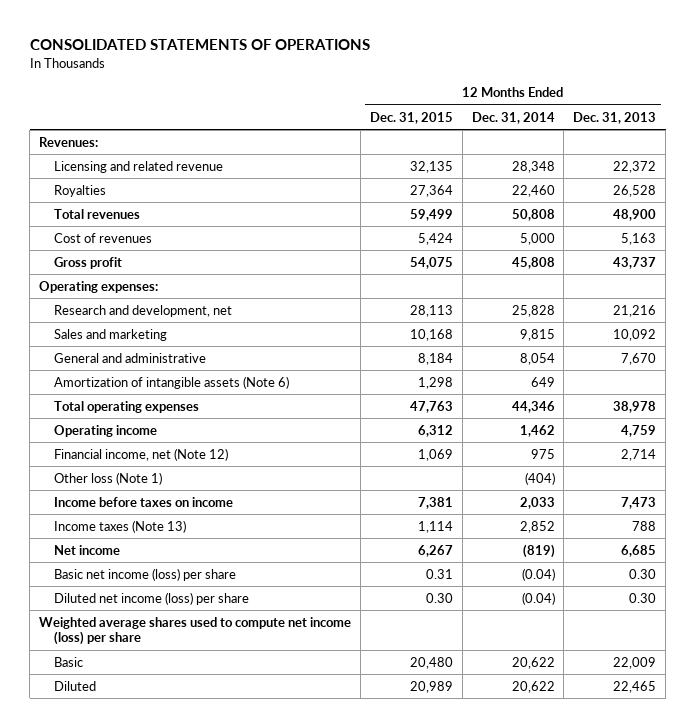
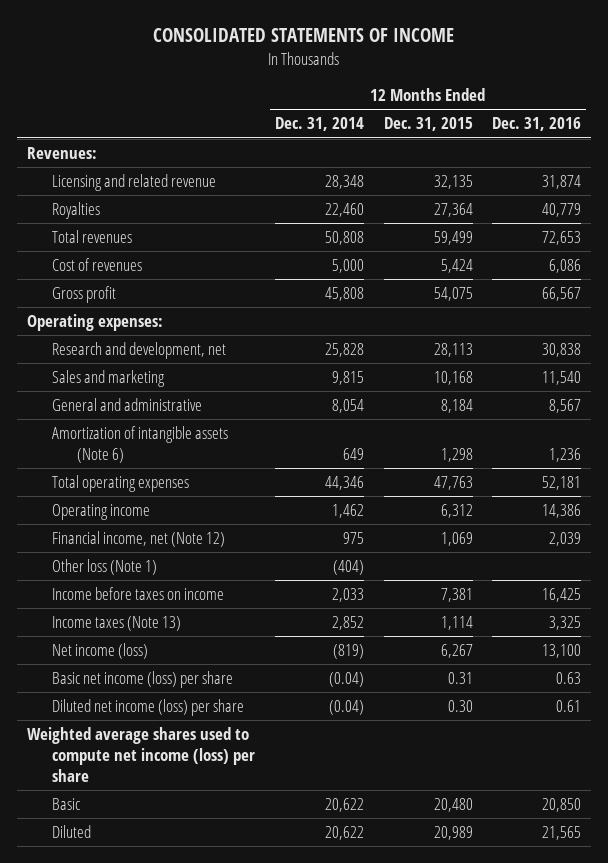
[29,39,370,51] CONSOLIDATED STATEMENTS OF OPERATIONS -> [153,28,455,43] CONSOLIDATED STATEMENTS OF INCOME
[573,111,657,124] Dec. 31, 2013 -> none
none -> [492,117,582,132] Dec. 31, 2016
[53,544,120,555] Net income -> [51,642,148,659] Net income (loss)

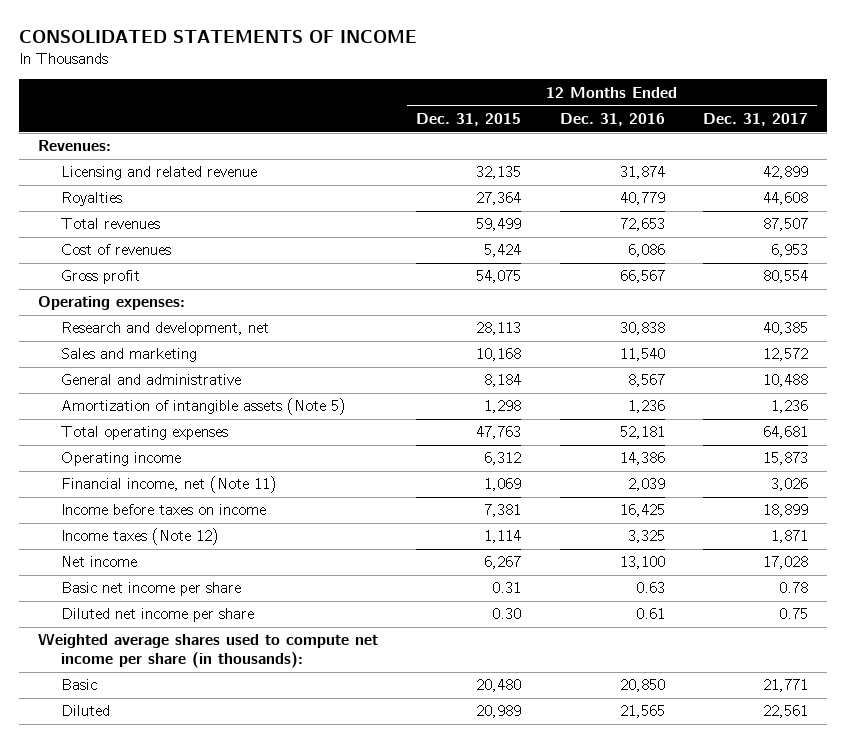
[274,117,364,132] Dec. 31, 2014 -> none
none -> [702,112,808,126] Dec. 31, 2017
[51,425,228,463] Amortization of intangible assets (Note 6) -> [61,398,347,416] Amortization of intangible assets (Note 5)
[51,558,157,575] Other loss (Note 1) -> none
[51,530,225,547] Financial income, net (Note 12) -> [61,476,278,494] Financial income, net (Note 11)
[51,615,181,631] Income taxes (Note 13) -> [61,528,220,546] Income taxes (Note 12)
[51,642,148,659] Net income (loss) -> [61,556,138,568] Net income
[51,670,233,688] Basic net income (loss) per share -> [61,582,242,597] Basic net income per share
[51,698,244,716] Diluted net income (loss) per share -> [61,608,255,623] Diluted net income per share
[26,726,255,782] Weighted average shares used to compute net income (loss) per share -> [38,633,379,669] Weighted average shares used to compute net income per share (in thousands):

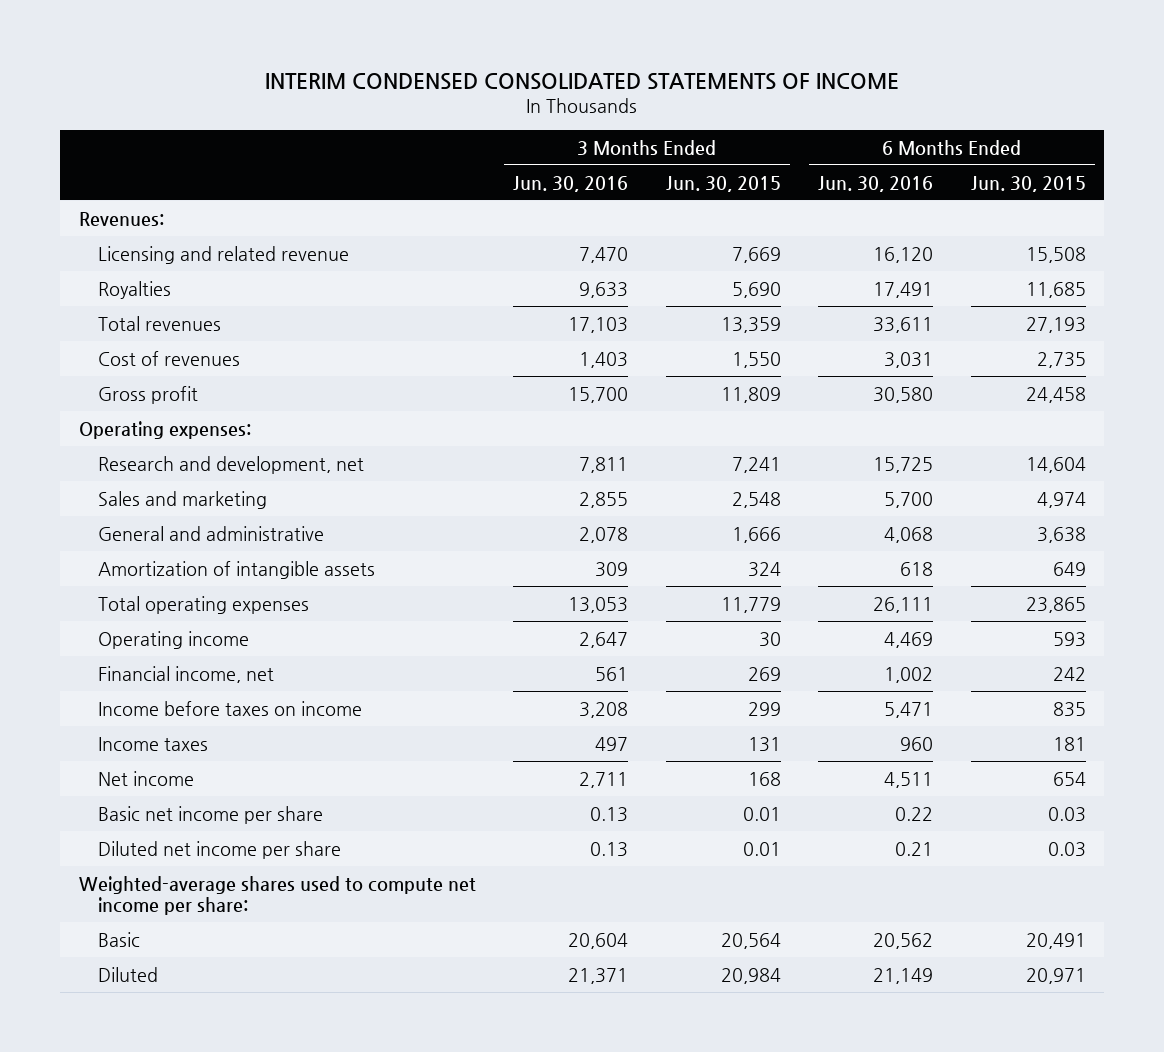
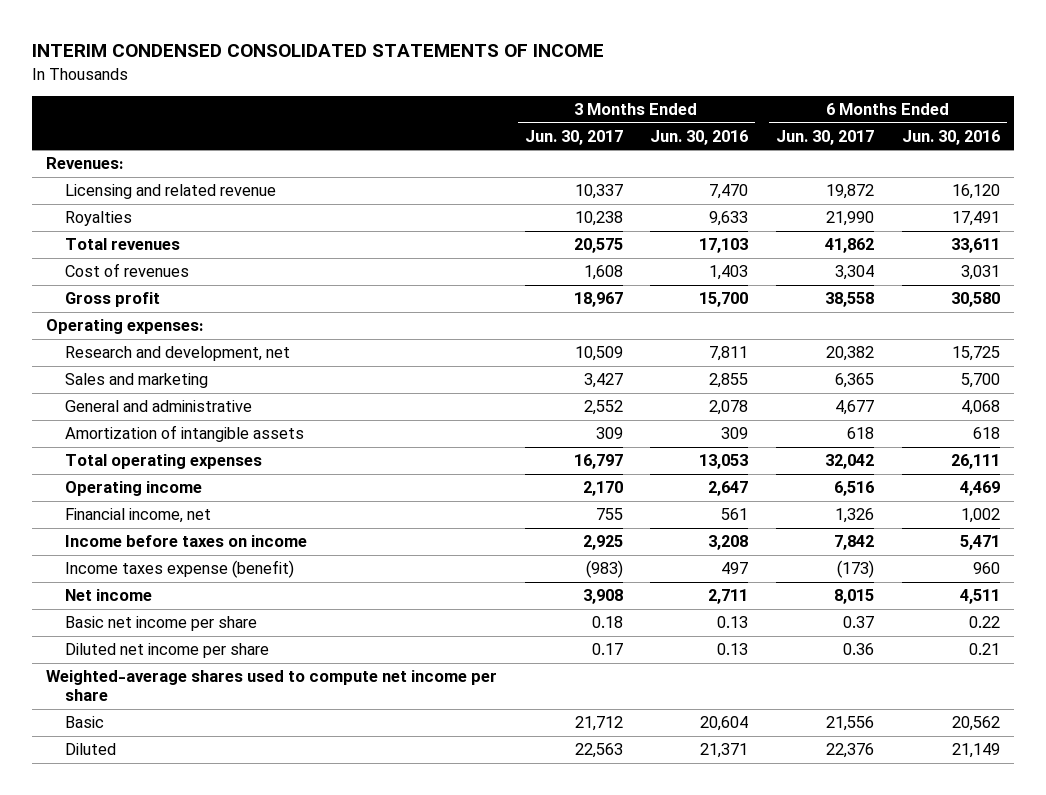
[665,175,781,192] Jun. 30, 2015 -> none
[970,175,1086,192] Jun. 30, 2015 -> none
none -> [524,129,623,145] Jun. 30, 2017
none -> [776,129,875,145] Jun. 30, 2017
[98,736,209,751] Income taxes -> [64,560,294,579] Income taxes expense (benefit)
[78,875,476,916] Weighted-average shares used to compute net income per share: -> [45,670,497,702] Weighted-average shares used to compute net income per share

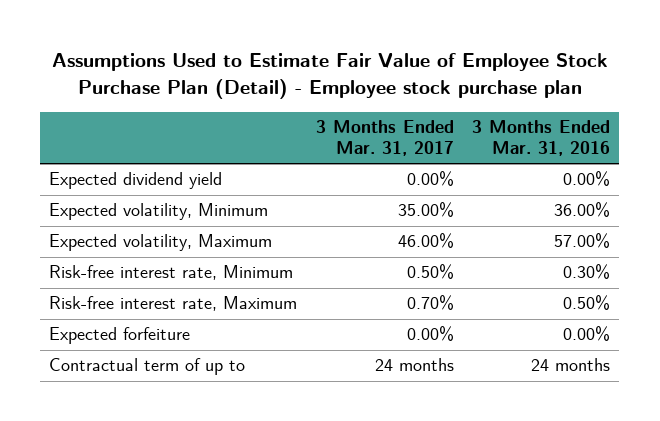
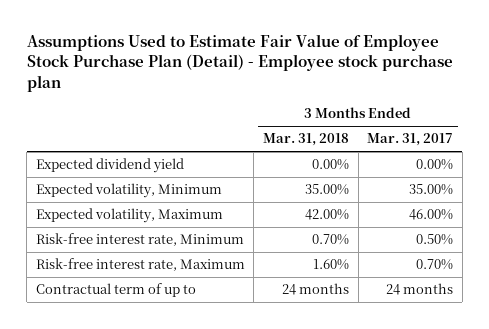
[472,120,611,157] 3 Months Ended Mar. 31, 2016 -> none
none -> [263,133,350,147] Mar. 31, 2018
[49,327,191,345] Expected forfeiture -> none

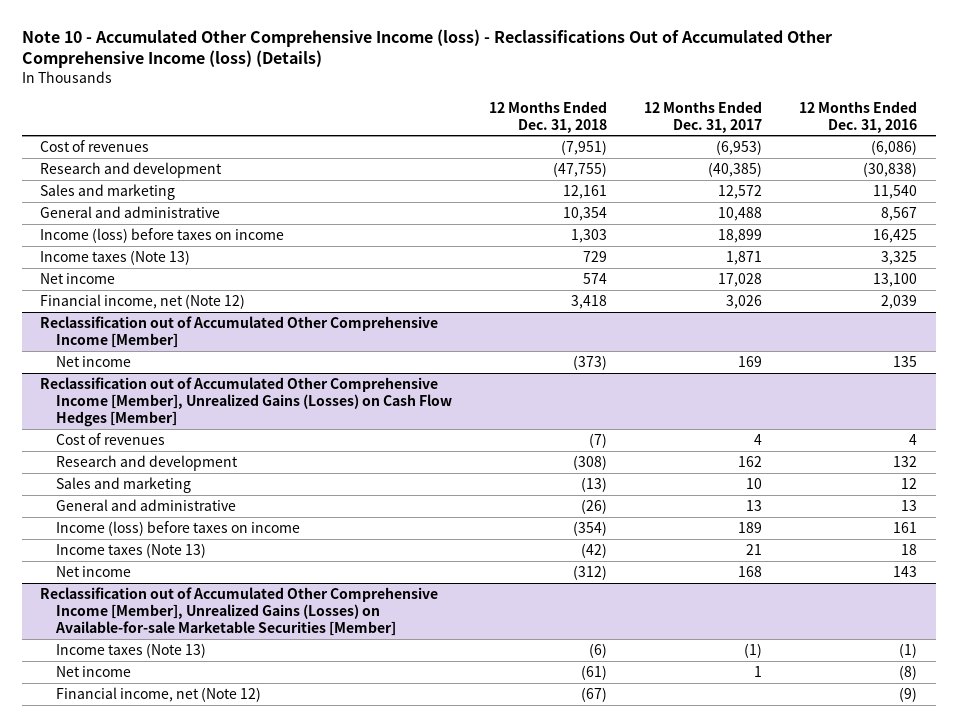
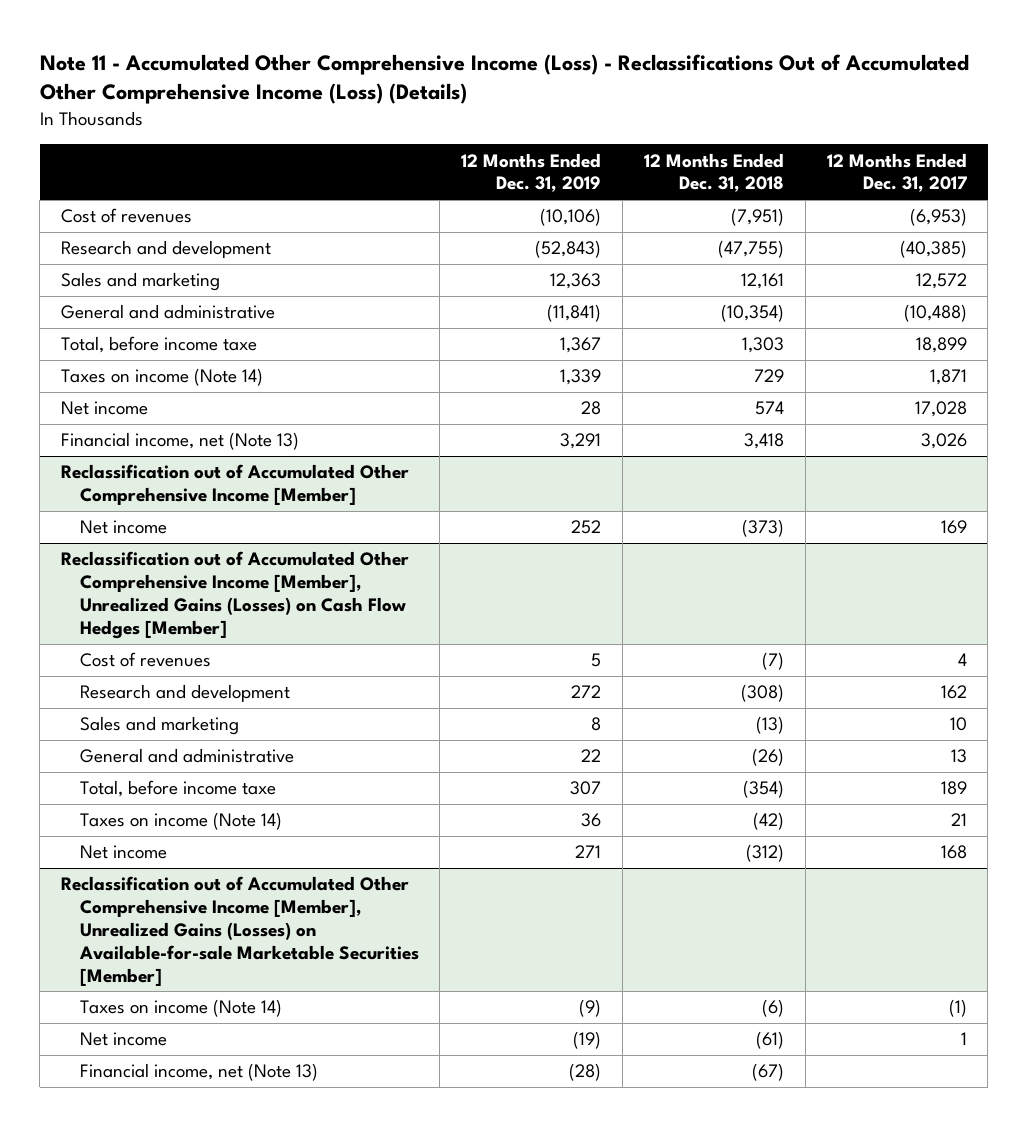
[21,29,832,69] Note 10 - Accumulated Other Comprehensive Income (loss) - Reclassifications Out of Accumulated Other Comprehensive Income (loss) (Details) -> [39,53,969,105] Note 11 - Accumulated Other Comprehensive Income (Loss) - Reclassifications Out of Accumulated Other Comprehensive Income (Loss) (Details)
[799,100,918,133] 12 Months Ended Dec. 31, 2016 -> none
none -> [461,152,602,193] 12 Months Ended Dec. 31, 2019
[562,206,607,221] 10,354 -> [720,304,784,323] (10,354)
[717,206,762,221] 10,488 -> [903,304,967,323] (10,488)
[40,227,285,243] Income (loss) before taxes on income -> [61,336,258,354] Total, before income taxe
[40,249,191,265] Income taxes (Note 13) -> [61,368,264,387] Taxes on income (Note 14)
[40,293,246,309] Financial income, net (Note 12) -> [61,432,300,451] Financial income, net (Note 13)
[55,520,300,536] Income (loss) before taxes on income -> [79,780,276,798] Total, before income taxe
[55,542,206,558] Income taxes (Note 13) -> [79,812,282,831] Taxes on income (Note 14)
[55,642,206,658] Income taxes (Note 13) -> [79,999,282,1018] Taxes on income (Note 14)
[55,686,261,702] Financial income, net (Note 12) -> [79,1063,318,1082] Financial income, net (Note 13)

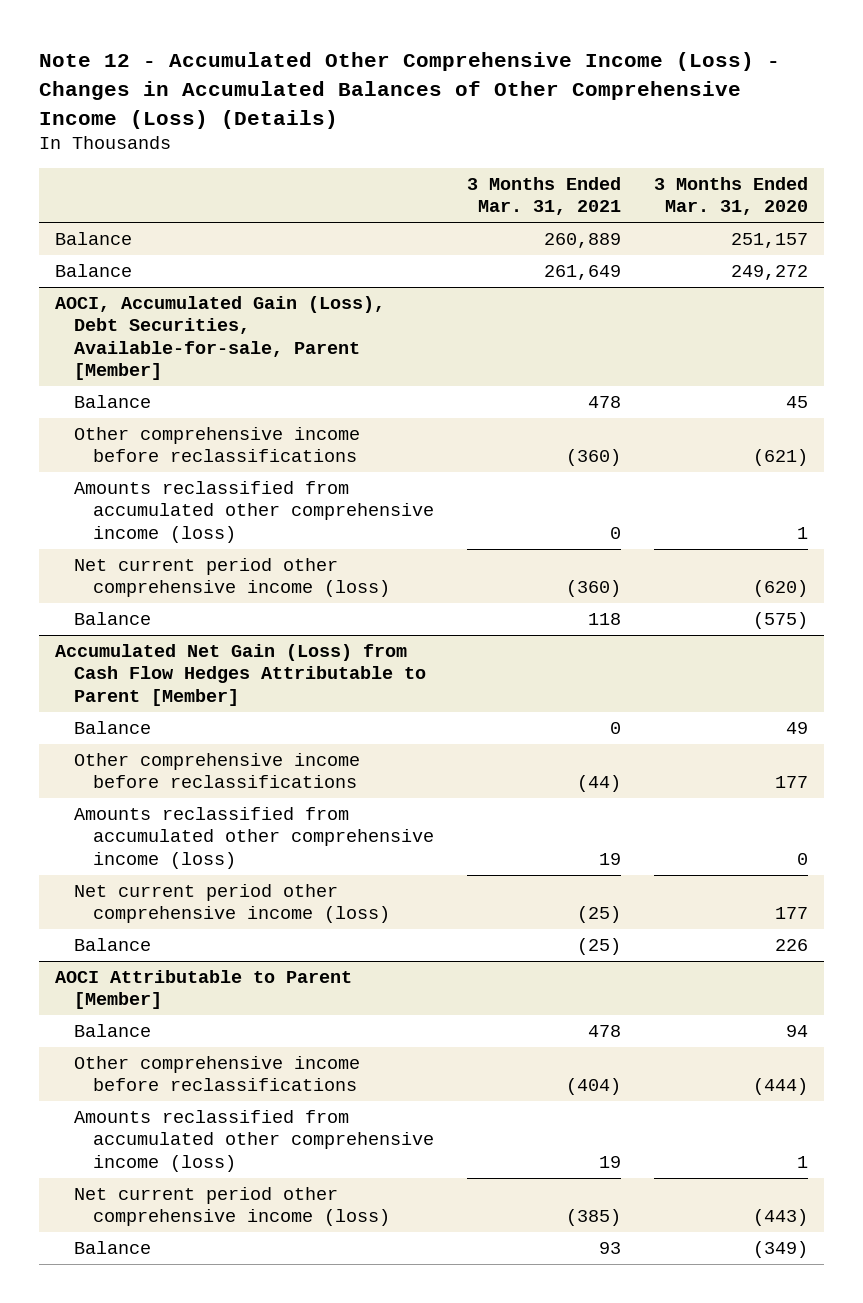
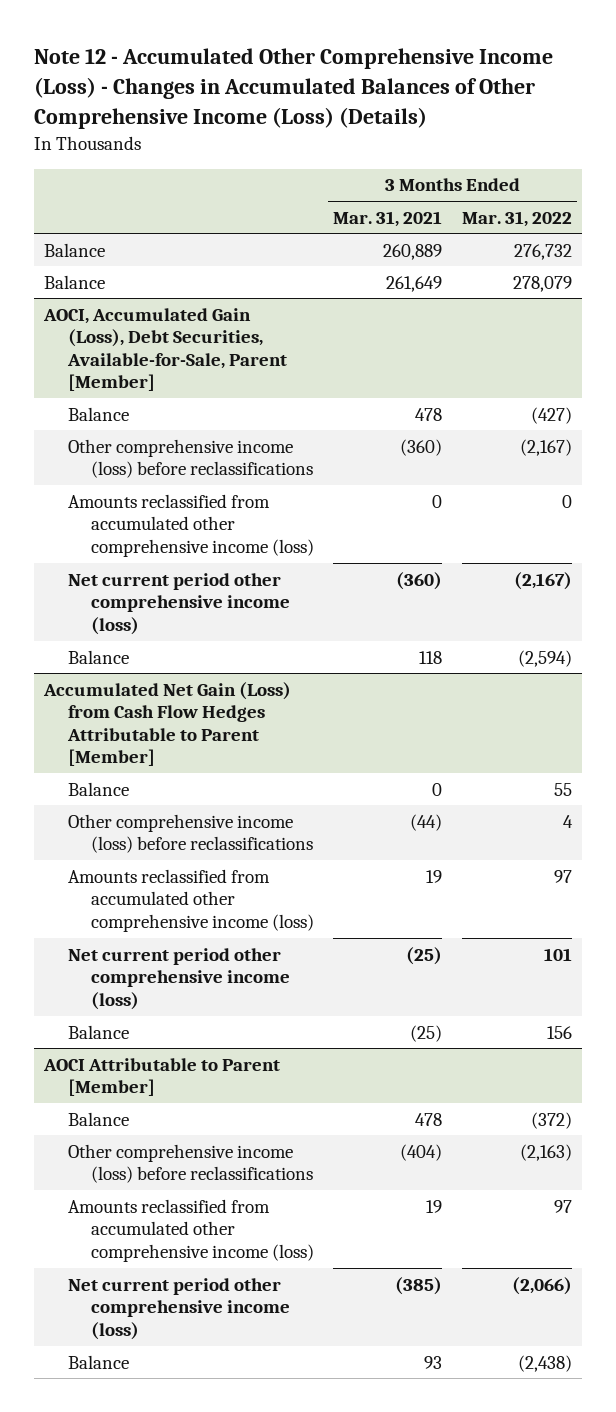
[653,177,808,216] 3 Months Ended Mar. 31, 2020 -> none
none -> [461,210,572,227] Mar. 31, 2022
[55,296,386,380] AOCI, Accumulated Gain (Loss), Debt Securities, Available-for-sale, Parent [Member] -> [43,307,287,392] AOCI, Accumulated Gain (Loss), Debt Securities, Available-for-Sale, Parent [Member]
[74,427,361,463] Other comprehensive income before reclassifications -> [67,438,313,479] Other comprehensive income (loss) before reclassifications
[74,753,361,789] Other comprehensive income before reclassifications -> [67,813,313,854] Other comprehensive income (loss) before reclassifications
[74,1056,361,1092] Other comprehensive income before reclassifications -> [67,1143,313,1184] Other comprehensive income (loss) before reclassifications

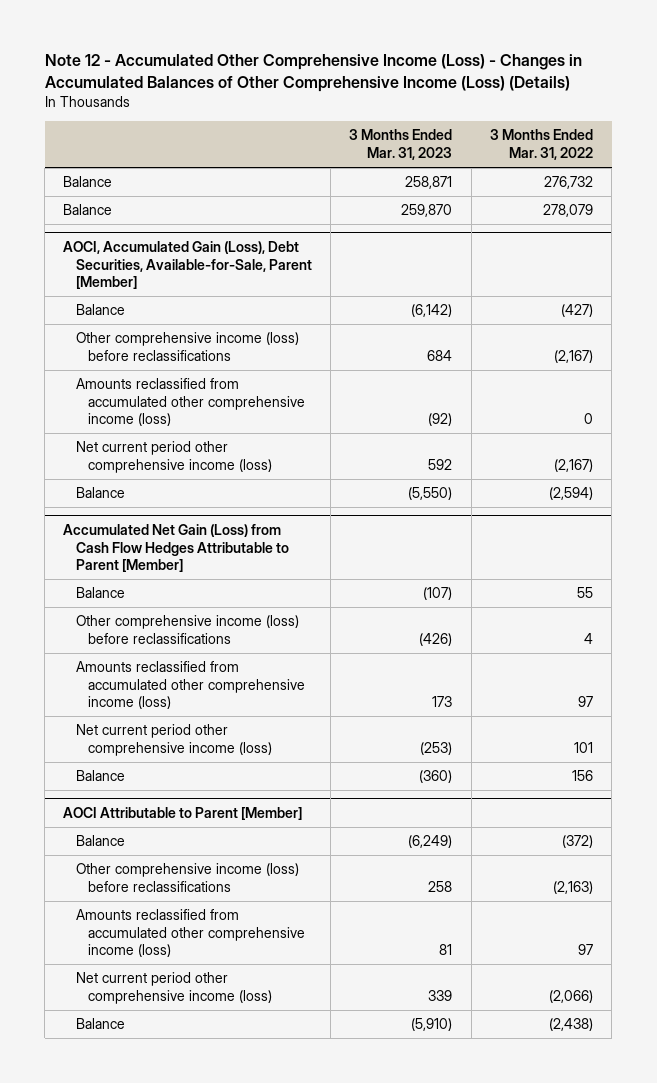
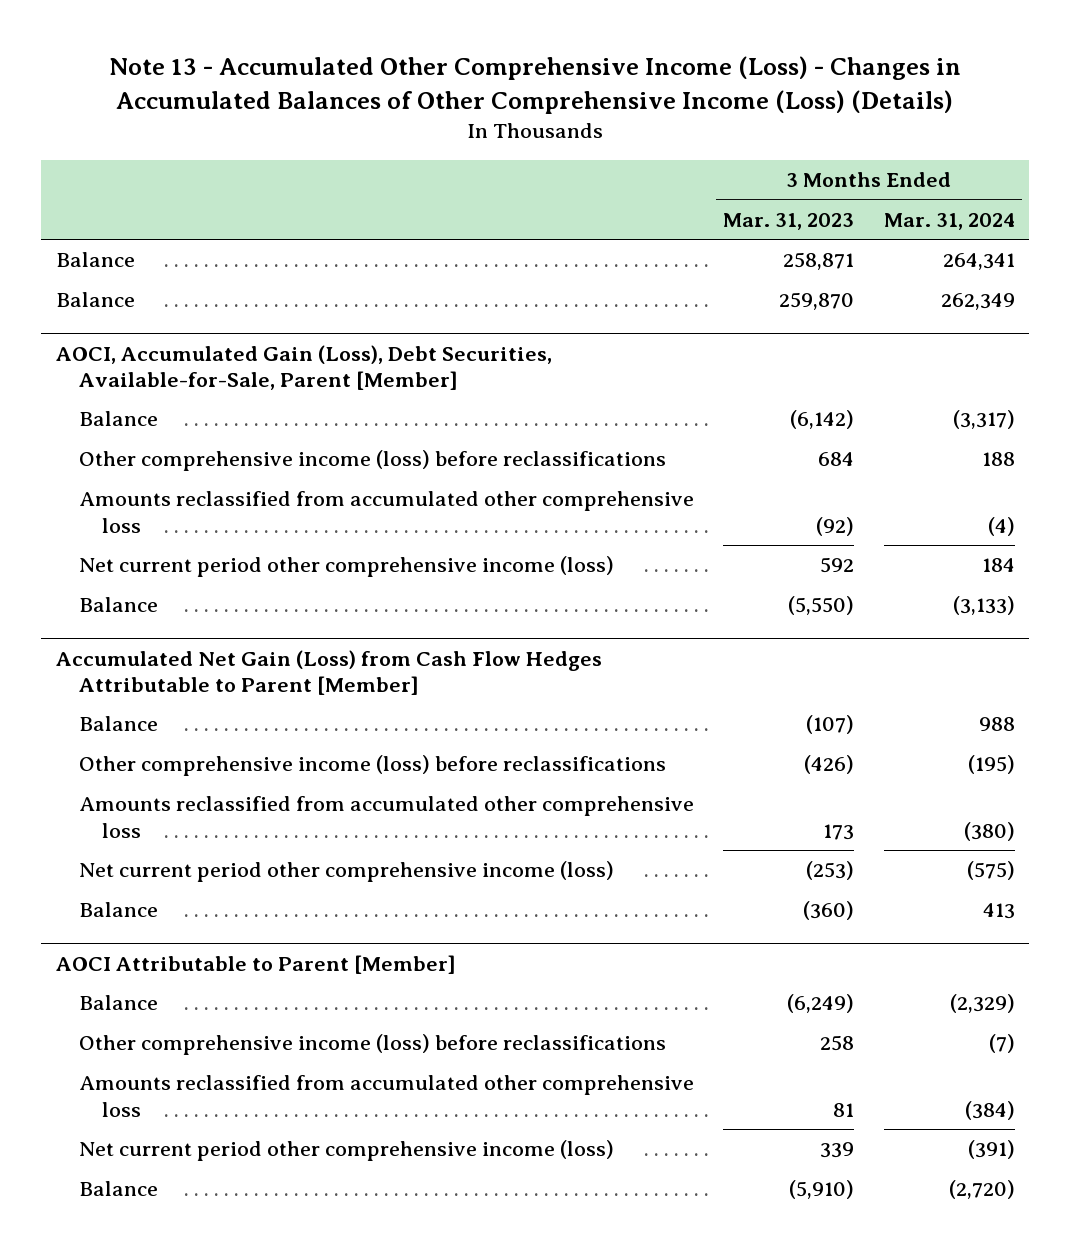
[44,54,582,93] Note 12 - Accumulated Other Comprehensive Income (Loss) - Changes in Accumulated Balances of Other Comprehensive Income (Loss) (Details) -> [109,56,962,114] Note 13 - Accumulated Other Comprehensive Income (Loss) - Changes in Accumulated Balances of Other Comprehensive Income (Loss) (Details)
[490,129,594,161] 3 Months Ended Mar. 31, 2022 -> none
none -> [883,212,1015,230] Mar. 31, 2024
[75,378,306,427] Amounts reclassified from accumulated other comprehensive income (loss) -> [79,491,695,533] Amounts reclassified from accumulated other comprehensive loss
[75,661,306,710] Amounts reclassified from accumulated other comprehensive income (loss) -> [79,796,695,838] Amounts reclassified from accumulated other comprehensive loss
[75,909,306,958] Amounts reclassified from accumulated other comprehensive income (loss) -> [79,1075,695,1117] Amounts reclassified from accumulated other comprehensive loss

